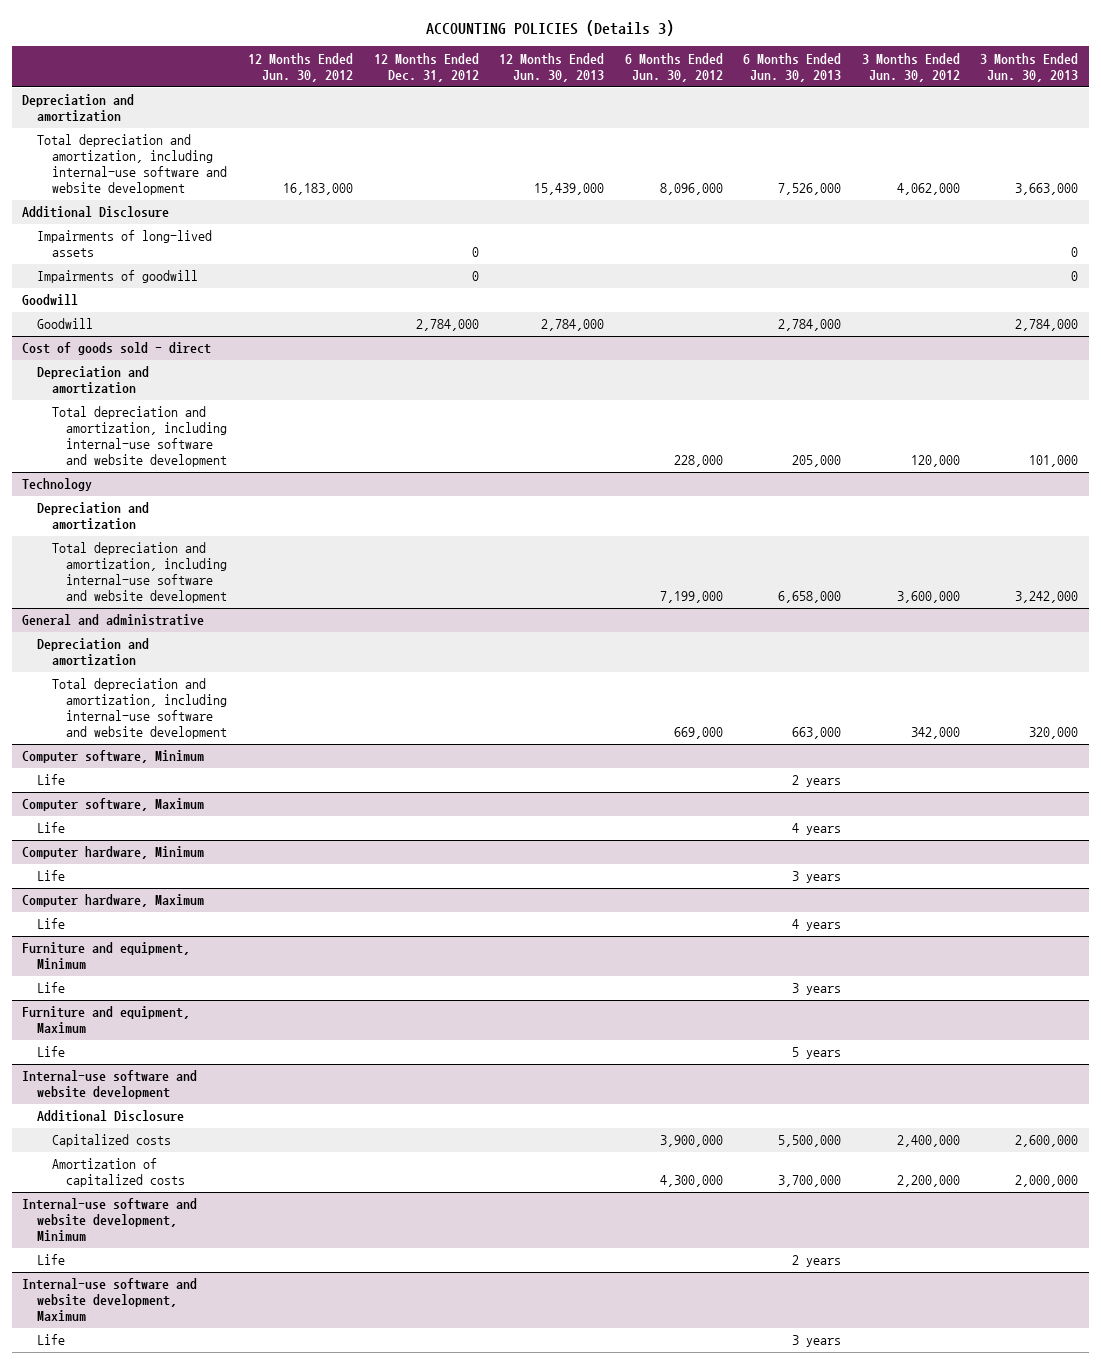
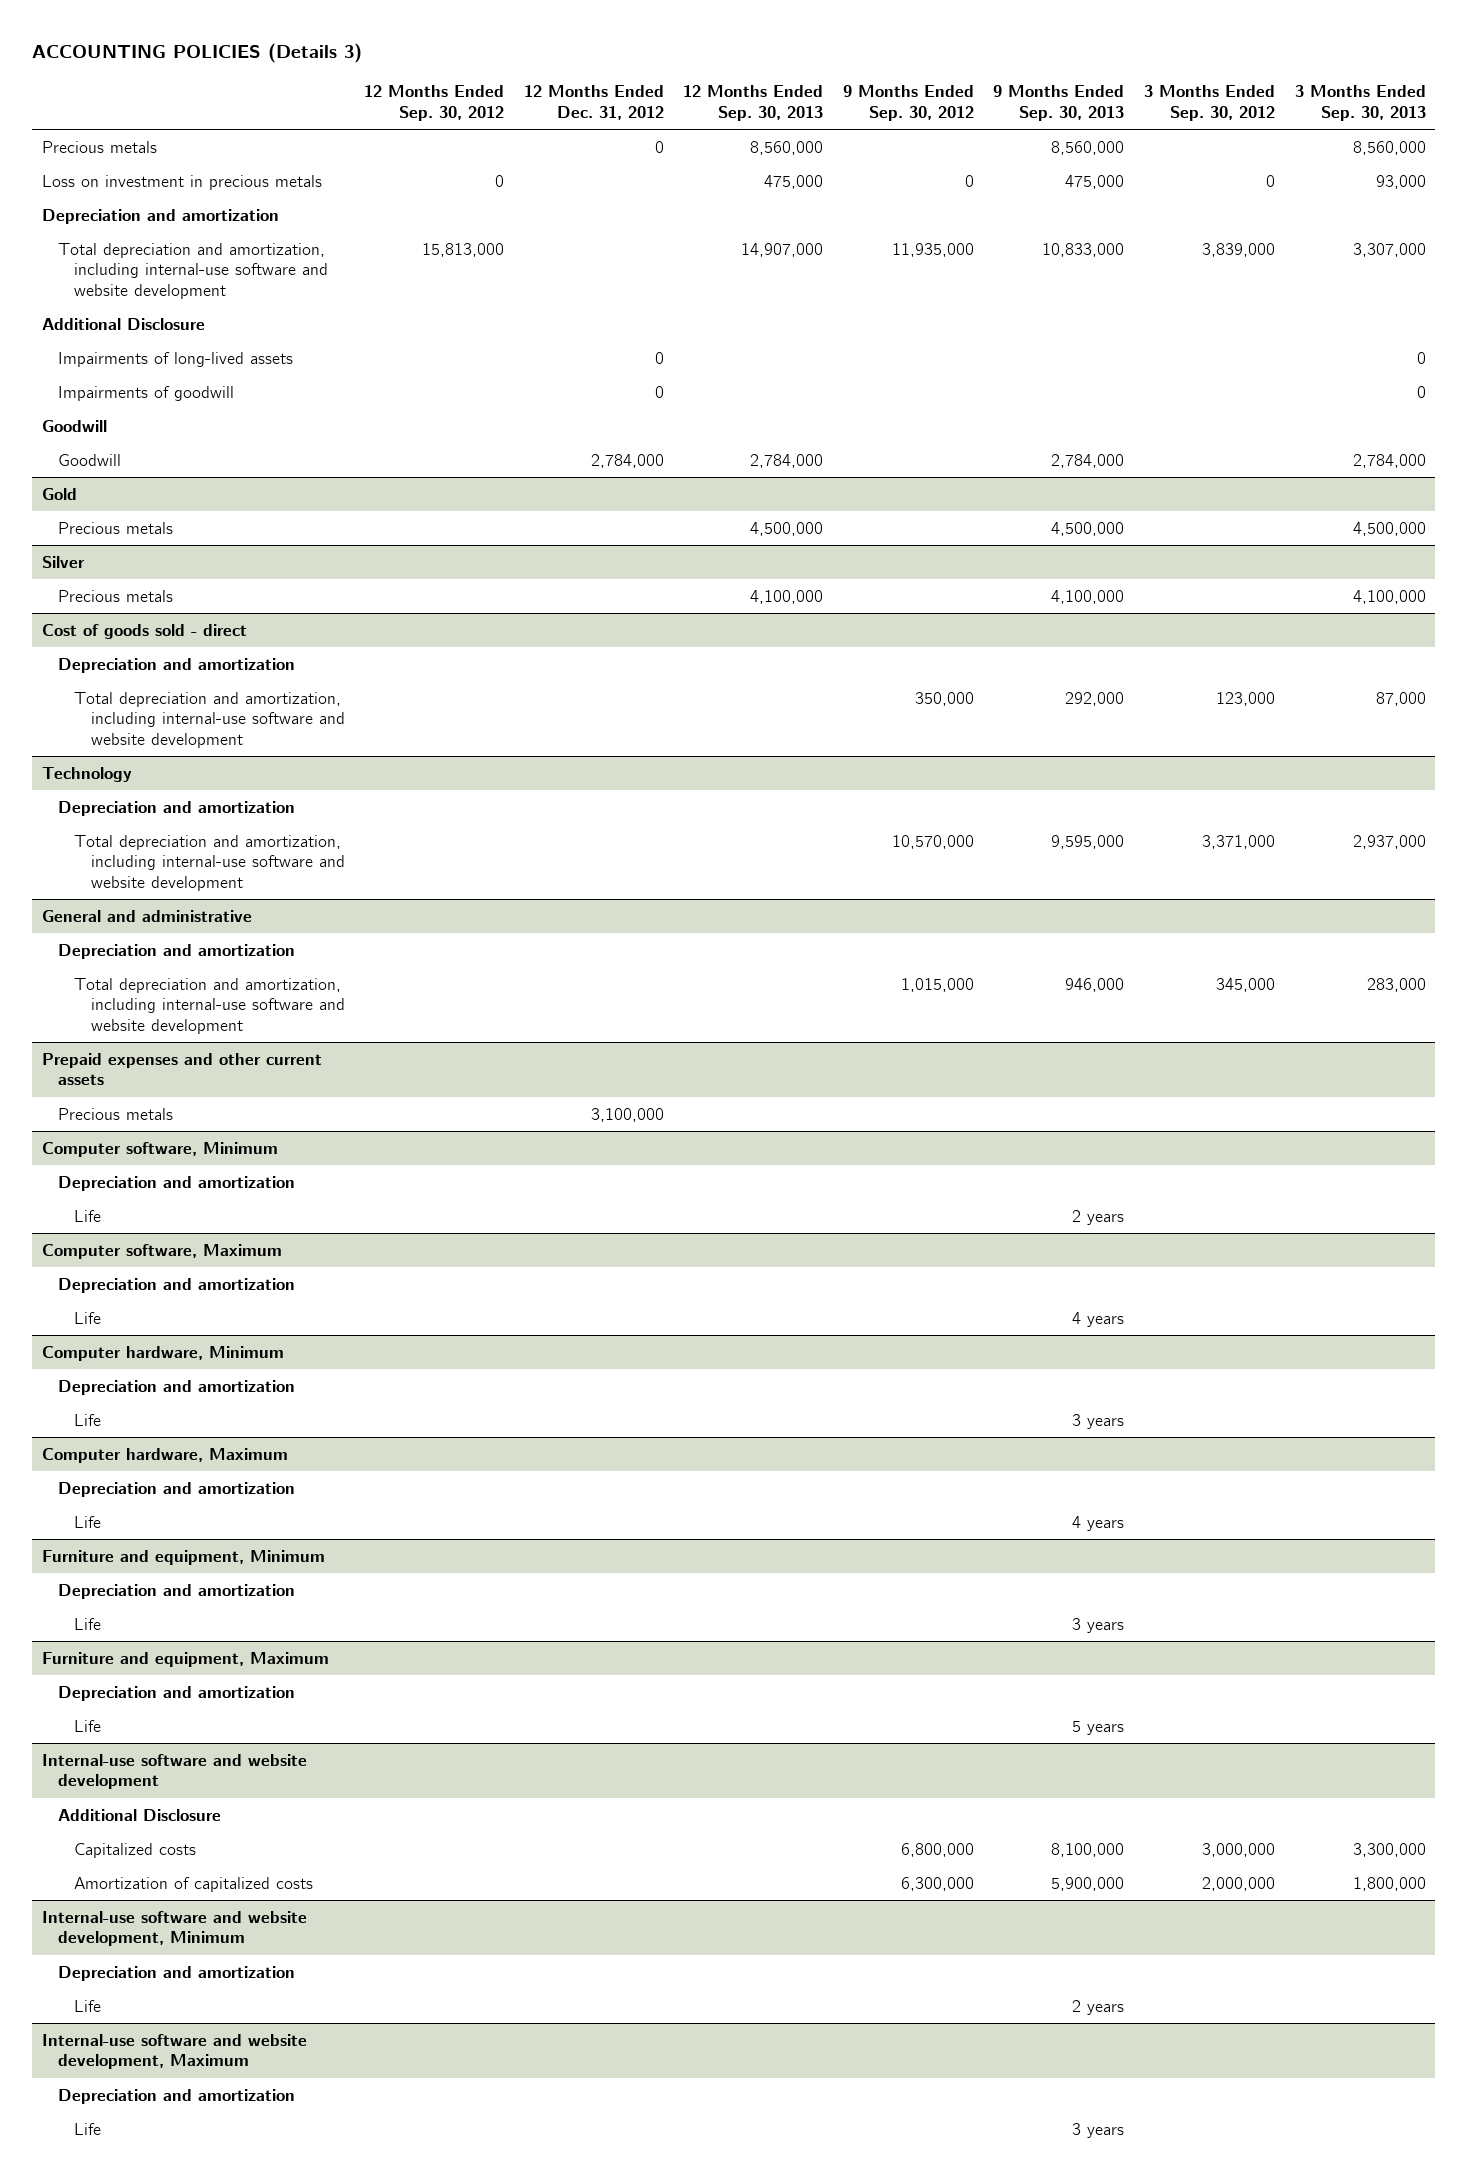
[247,52,353,82] 12 Months Ended Jun. 30, 2012 -> none
[499,52,605,82] 12 Months Ended Jun. 30, 2013 -> none
[624,52,723,82] 6 Months Ended Jun. 30, 2012 -> none
[743,52,842,82] 6 Months Ended Jun. 30, 2013 -> none
[861,52,960,82] 3 Months Ended Jun. 30, 2012 -> none
[980,52,1079,82] 3 Months Ended Jun. 30, 2013 -> none
none -> [364,85,505,122] 12 Months Ended Sep. 30, 2012
none -> [683,85,824,122] 12 Months Ended Sep. 30, 2013
none -> [842,85,974,122] 9 Months Ended Sep. 30, 2012
none -> [993,85,1125,122] 9 Months Ended Sep. 30, 2013
none -> [1143,85,1275,122] 3 Months Ended Sep. 30, 2012
none -> [1294,85,1426,122] 3 Months Ended Sep. 30, 2013
none -> [42,140,158,153] Precious metals
none -> [42,174,323,190] Loss on investment in precious metals
none -> [42,487,78,500] Gold
none -> [58,521,174,534] Precious metals
none -> [42,555,86,568] Silver
none -> [58,589,174,602] Precious metals
none -> [42,1052,323,1086] Prepaid expenses and other current assets
none -> [58,1107,174,1120] Precious metals
none -> [58,1175,296,1191] Depreciation and amortization
none -> [58,1277,296,1293] Depreciation and amortization
none -> [58,1379,296,1395] Depreciation and amortization
none -> [58,1481,296,1497] Depreciation and amortization
none -> [58,1583,296,1599] Depreciation and amortization
none -> [58,1685,296,1701] Depreciation and amortization
none -> [58,1965,296,1981] Depreciation and amortization
none -> [58,2088,296,2104] Depreciation and amortization

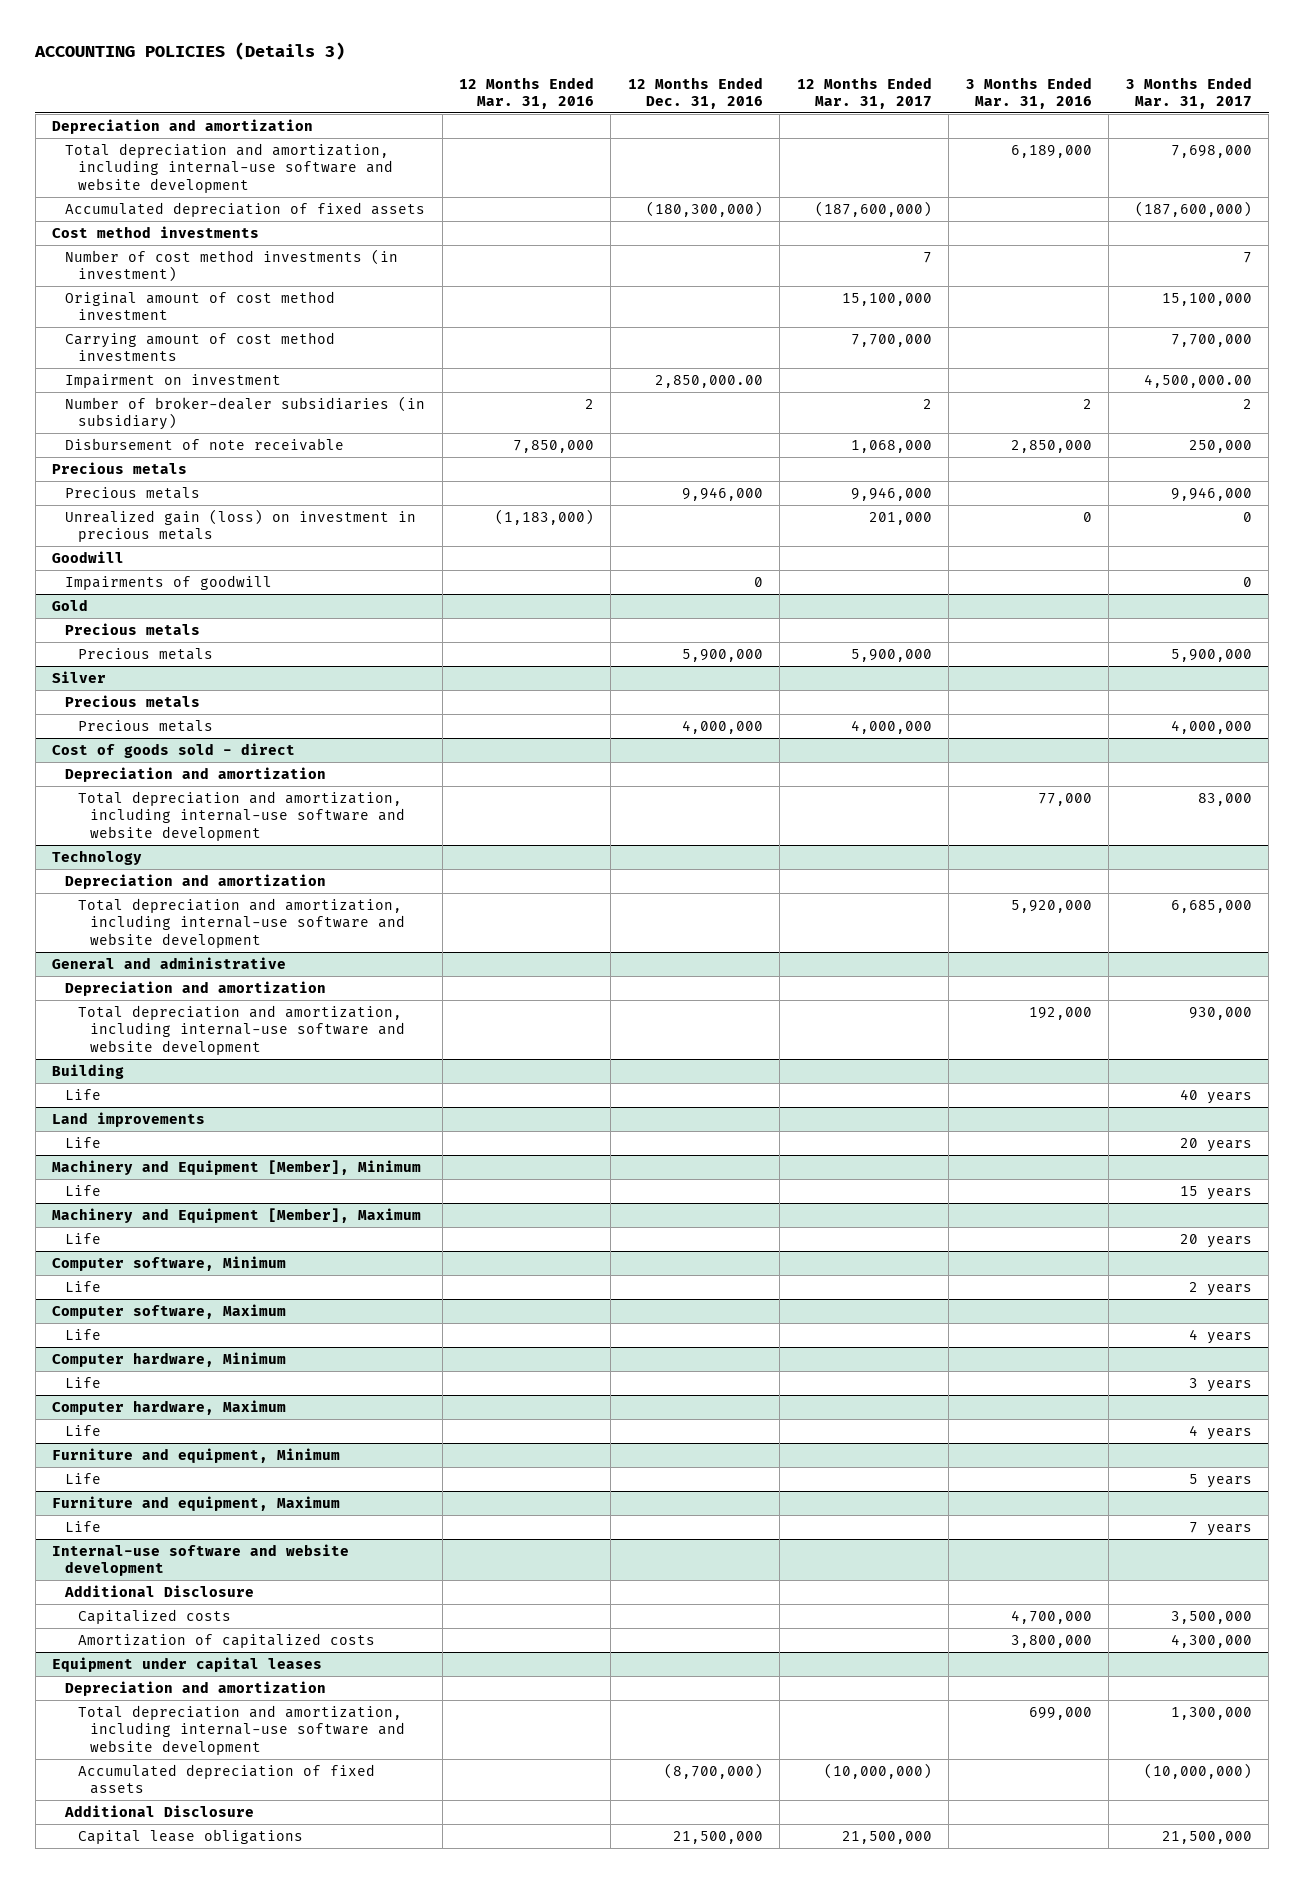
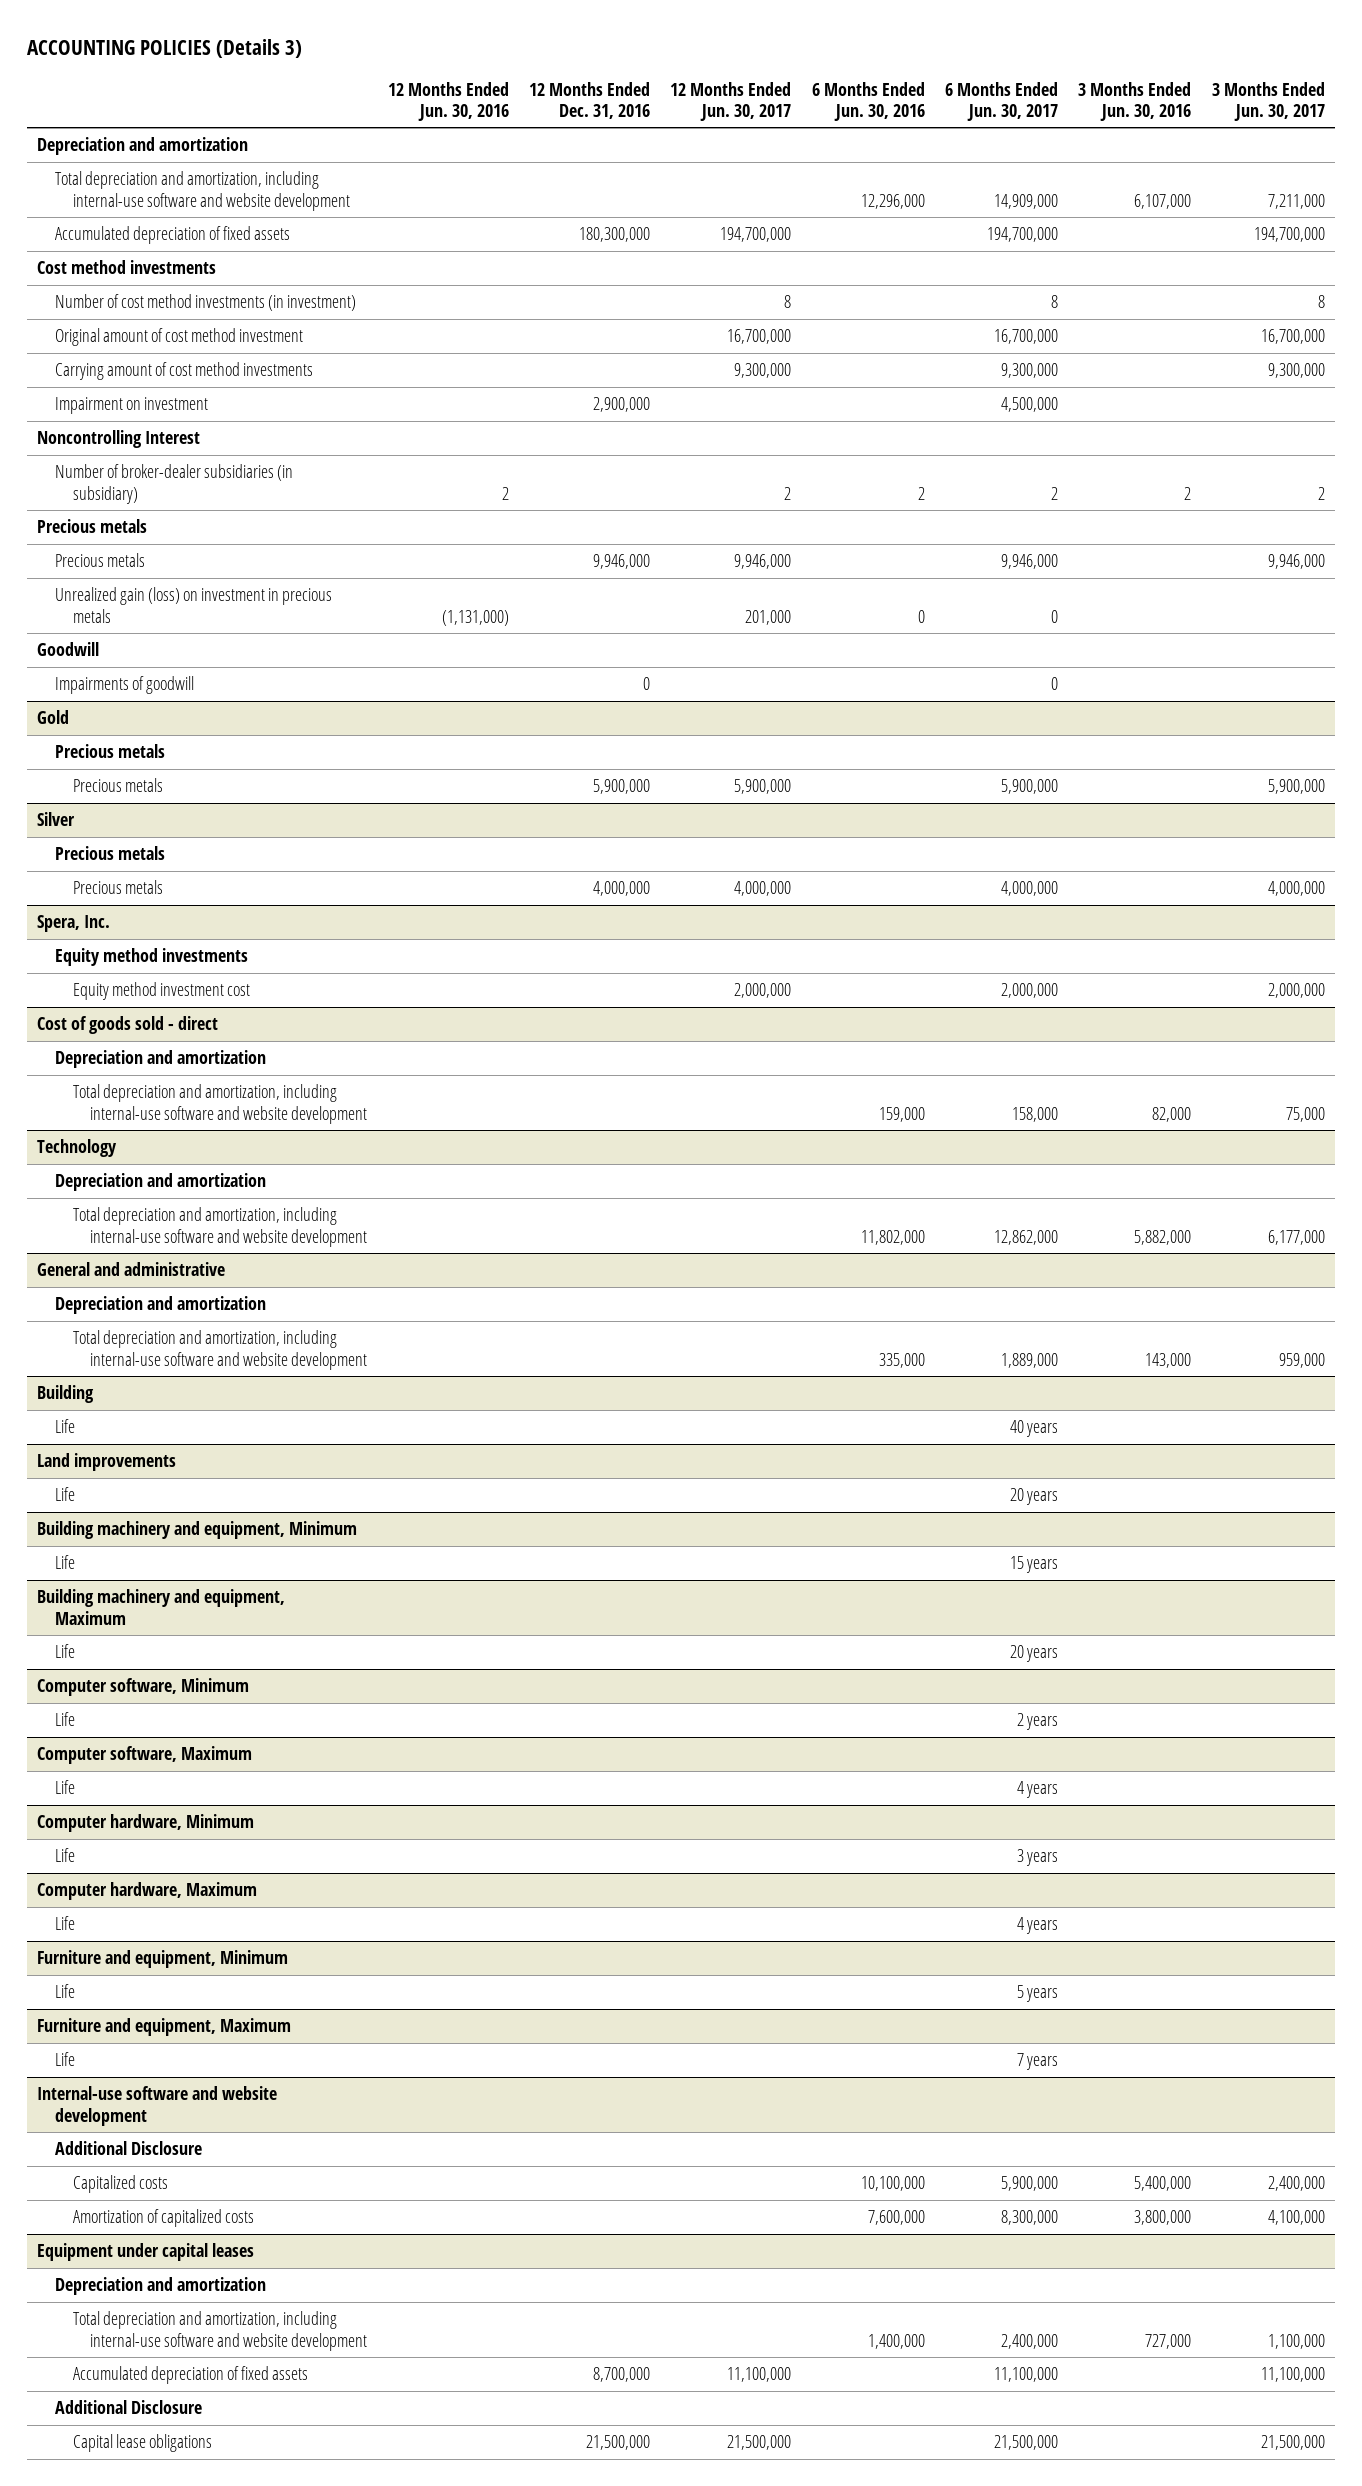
[458,76,594,109] 12 Months Ended Mar. 31, 2016 -> none
[796,76,932,109] 12 Months Ended Mar. 31, 2017 -> none
[965,76,1092,109] 3 Months Ended Mar. 31, 2016 -> none
[1125,76,1252,109] 3 Months Ended Mar. 31, 2017 -> none
none -> [387,81,509,121] 12 Months Ended Jun. 30, 2016
none -> [670,81,792,121] 12 Months Ended Jun. 30, 2017
none -> [811,81,925,121] 6 Months Ended Jun. 30, 2016
none -> [945,81,1059,121] 6 Months Ended Jun. 30, 2017
none -> [1078,81,1192,121] 3 Months Ended Jun. 30, 2016
none -> [1211,81,1325,121] 3 Months Ended Jun. 30, 2017
[645,201,763,218] (180,300,000) -> [578,227,650,243] 180,300,000
[654,375,763,389] 2,850,000.00 -> [592,397,650,413] 2,900,000
none -> [37,430,201,449] Noncontrolling Interest
[65,438,345,452] Disbursement of note receivable -> none
none -> [37,915,111,933] Spera, Inc.
none -> [55,948,249,967] Equity method investments
none -> [72,982,250,1001] Equity method investment cost
[52,1160,422,1176] Machinery and Equipment [Member], Minimum -> [37,1521,358,1540] Building machinery and equipment, Minimum
[52,1208,422,1224] Machinery and Equipment [Member], Maximum -> [37,1589,286,1625] Building machinery and equipment, Maximum
[663,1763,763,1780] (8,700,000) -> [592,2367,650,2383] 8,700,000

